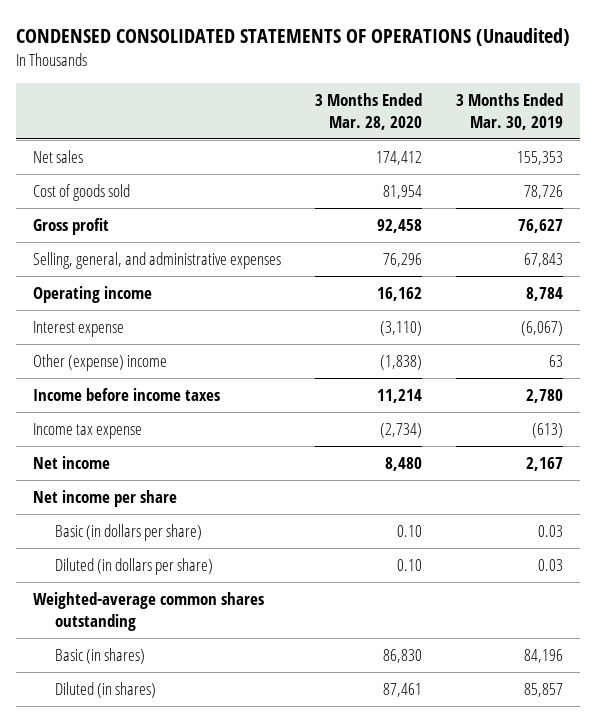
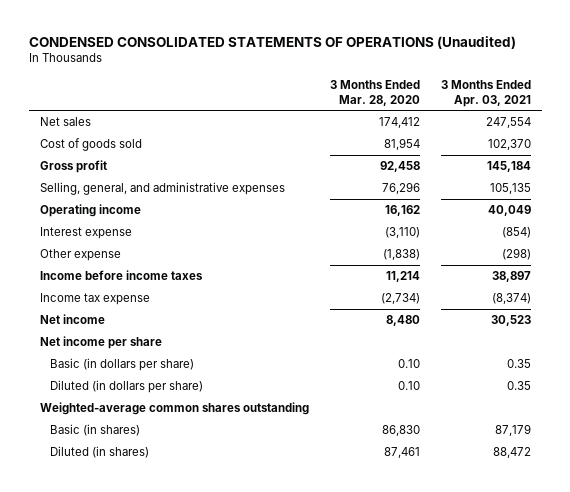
[455,93,563,130] 3 Months Ended Mar. 30, 2019 -> none
none -> [440,80,531,107] 3 Months Ended Apr. 03, 2021
[33,354,168,372] Other (expense) income -> [39,249,121,262] Other expense

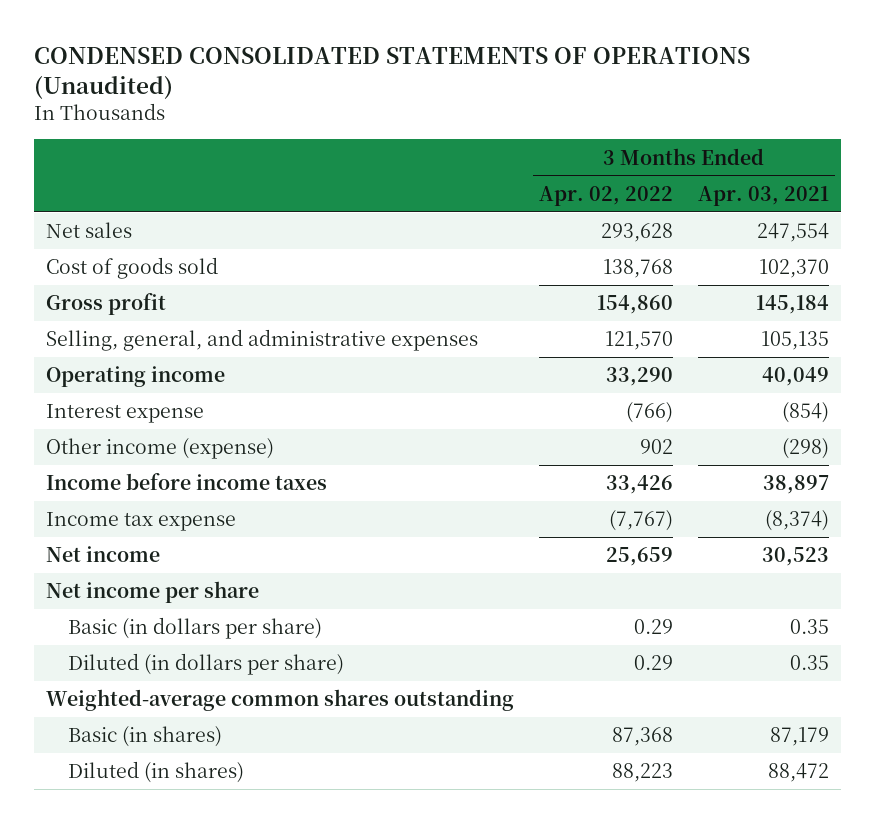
[329,80,420,106] 3 Months Ended Mar. 28, 2020 -> none
none -> [538,185,673,206] Apr. 02, 2022
[39,249,121,262] Other expense -> [46,438,275,460] Other income (expense)

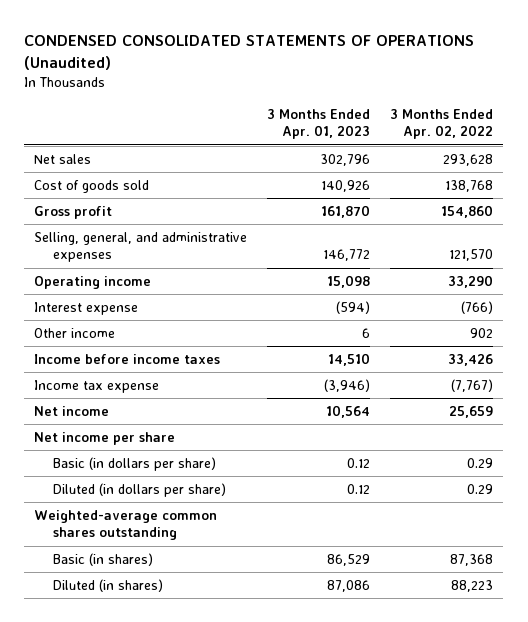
[697,185,829,206] Apr. 03, 2021 -> none
none -> [267,108,371,140] 3 Months Ended Apr. 01, 2023
[46,438,275,460] Other income (expense) -> [34,327,116,338] Other income

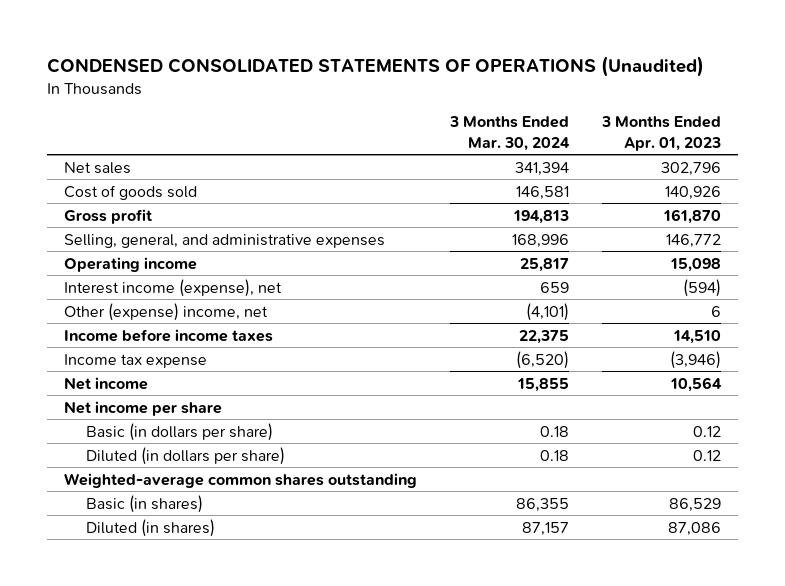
[390,108,494,140] 3 Months Ended Apr. 02, 2022 -> none
none -> [448,116,570,151] 3 Months Ended Mar. 30, 2024
[34,301,139,315] Interest expense -> [63,278,282,297] Interest income (expense), net
[34,327,116,338] Other income -> [63,302,268,321] Other (expense) income, net

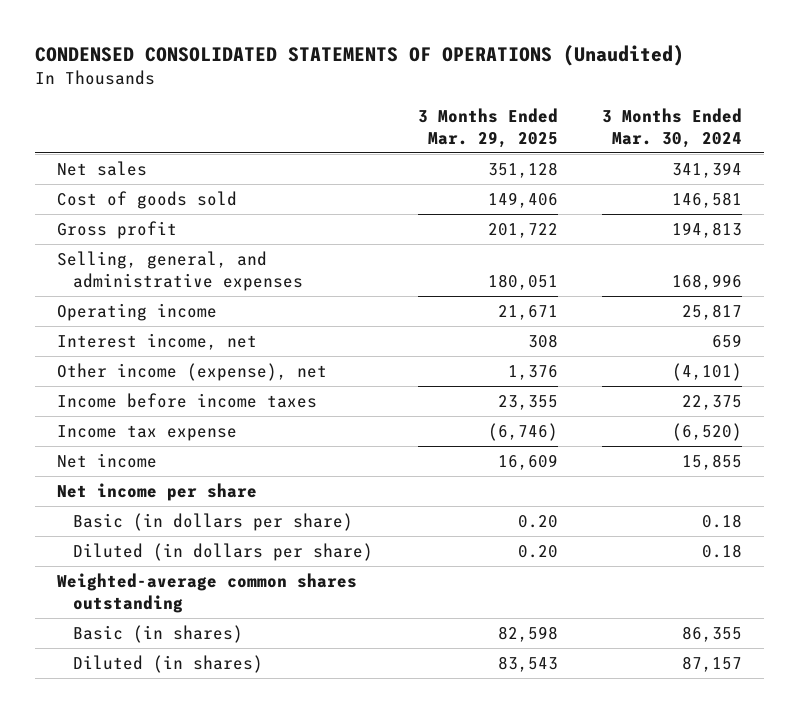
[601,116,722,151] 3 Months Ended Apr. 01, 2023 -> none
none -> [417,107,558,148] 3 Months Ended Mar. 29, 2025
[63,278,282,297] Interest income (expense), net -> [57,332,258,350] Interest income, net
[63,302,268,321] Other (expense) income, net -> [57,362,328,381] Other income (expense), net

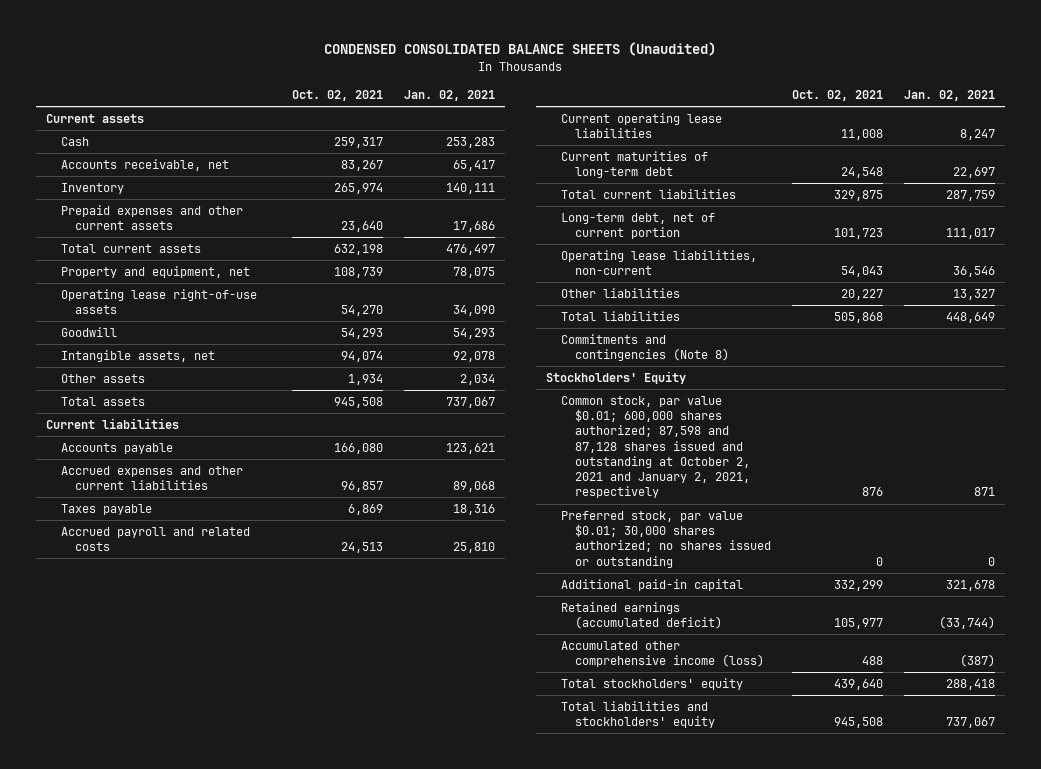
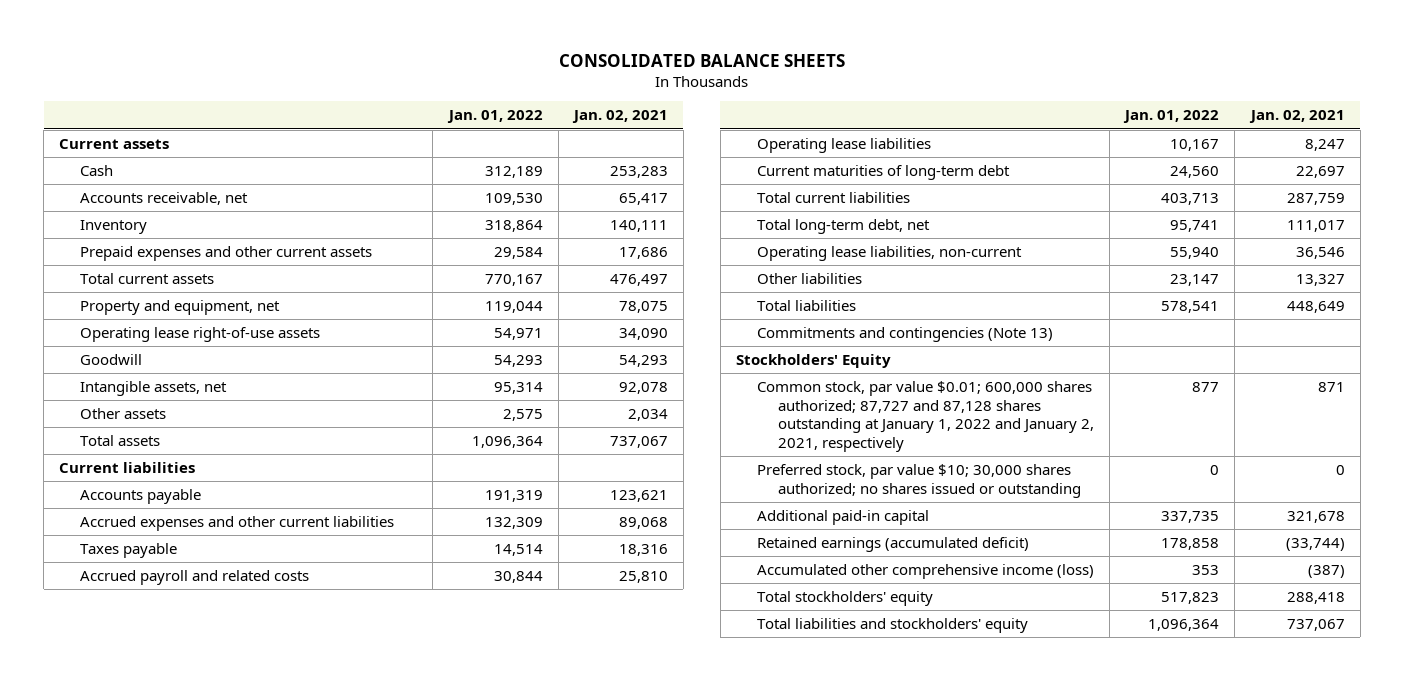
[324,42,717,57] CONDENSED CONSOLIDATED BALANCE SHEETS (Unaudited) -> [558,53,845,67] CONSOLIDATED BALANCE SHEETS
[292,89,384,101] Oct. 02, 2021 -> none
none -> [446,110,543,124] Jan. 01, 2022
[560,113,722,139] Current operating lease liabilities -> [757,138,932,154] Operating lease liabilities
[560,213,715,240] Long-term debt, net of current portion -> [757,219,931,235] Total long-term debt, net
[560,334,730,362] Commitments and contingencies (Note 8) -> [757,327,1054,343] Commitments and contingencies (Note 13)
[560,396,751,499] Common stock, par value $0.01; 600,000 shares authorized; 87,598 and 87,128 shares issued and outstanding at October 2, 2021 and January 2, 2021, respectively -> [757,381,1095,452] Common stock, par value $0.01; 600,000 shares authorized; 87,727 and 87,128 shares outstanding at January 1, 2022 and January 2, 2021, respectively
[560,511,772,568] Preferred stock, par value $0.01; 30,000 shares authorized; no shares issued or outstanding -> [757,464,1082,498] Preferred stock, par value $10; 30,000 shares authorized; no shares issued or outstanding

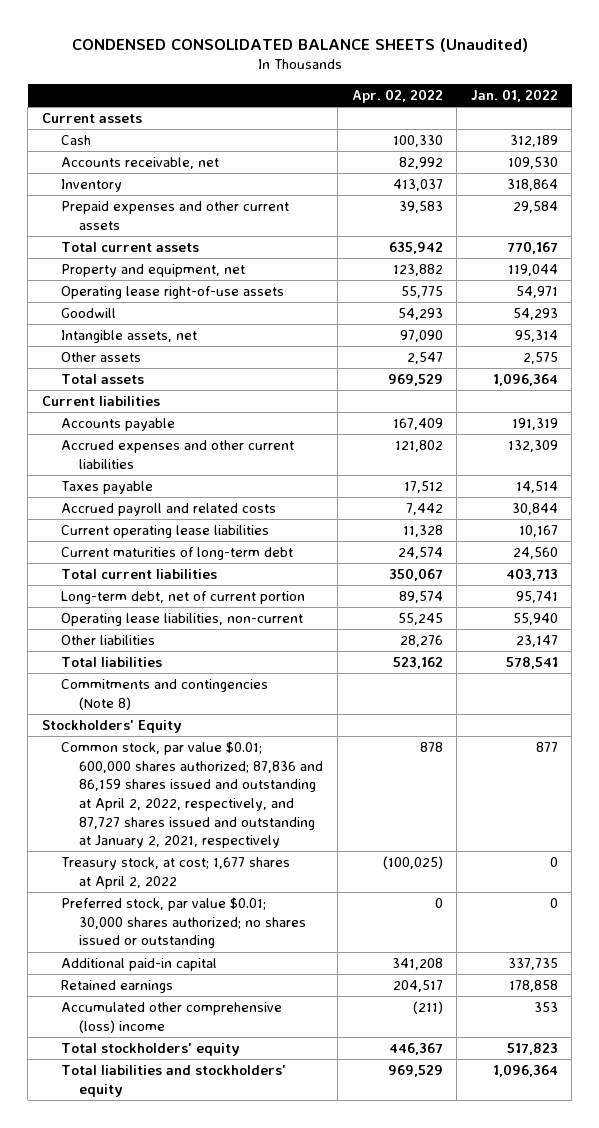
[558,53,845,67] CONSOLIDATED BALANCE SHEETS -> [71,37,528,52] CONDENSED CONSOLIDATED BALANCE SHEETS (Unaudited)
[571,110,668,124] Jan. 02, 2021 -> none
none -> [351,88,443,103] Apr. 02, 2022
[757,138,932,154] Operating lease liabilities -> [60,525,269,539] Current operating lease liabilities
[757,219,931,235] Total long-term debt, net -> [60,591,305,605] Long-term debt, net of current portion
[757,327,1054,343] Commitments and contingencies (Note 13) -> [60,679,268,710] Commitments and contingencies (Note 8)
[757,381,1095,452] Common stock, par value $0.01; 600,000 shares authorized; 87,727 and 87,128 shares outstanding at January 1, 2022 and January 2, 2021, respectively -> [60,741,324,849] Common stock, par value $0.01; 600,000 shares authorized; 87,836 and 86,159 shares issued and outstanding at April 2, 2022, respectively, and 87,727 shares issued and outstanding at January 2, 2021, respectively
none -> [60,857,290,889] Treasury stock, at cost; 1,677 shares at April 2, 2022
[757,464,1082,498] Preferred stock, par value $10; 30,000 shares authorized; no shares issued or outstanding -> [60,897,307,949] Preferred stock, par value $0.01; 30,000 shares authorized; no shares issued or outstanding
[757,537,1030,553] Retained earnings (accumulated deficit) -> [60,980,173,994] Retained earnings
[757,564,1095,580] Accumulated other comprehensive income (loss) -> [60,1002,282,1033] Accumulated other comprehensive (loss) income

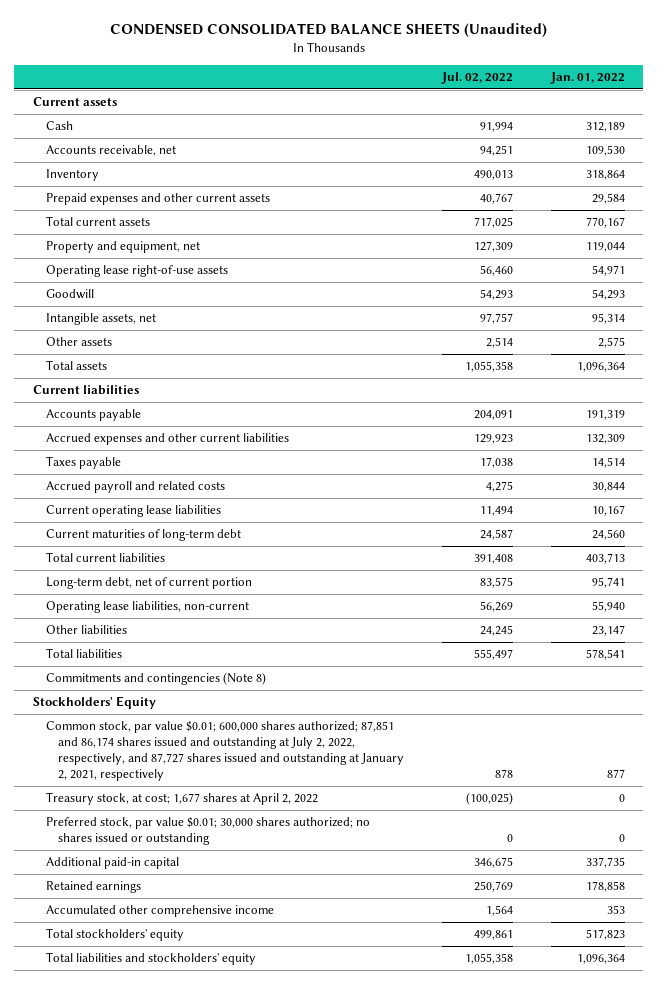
[351,88,443,103] Apr. 02, 2022 -> none
none -> [440,72,513,85] Jul. 02, 2022
[60,741,324,849] Common stock, par value $0.01; 600,000 shares authorized; 87,836 and 86,159 shares issued and outstanding at April 2, 2022, respectively, and 87,727 shares issued and outstanding at January 2, 2021, respectively -> [45,721,405,782] Common stock, par value $0.01; 600,000 shares authorized; 87,851 and 86,174 shares issued and outstanding at July 2, 2022, respectively, and 87,727 shares issued and outstanding at January 2, 2021, respectively
[60,1002,282,1033] Accumulated other comprehensive (loss) income -> [45,905,274,918] Accumulated other comprehensive income

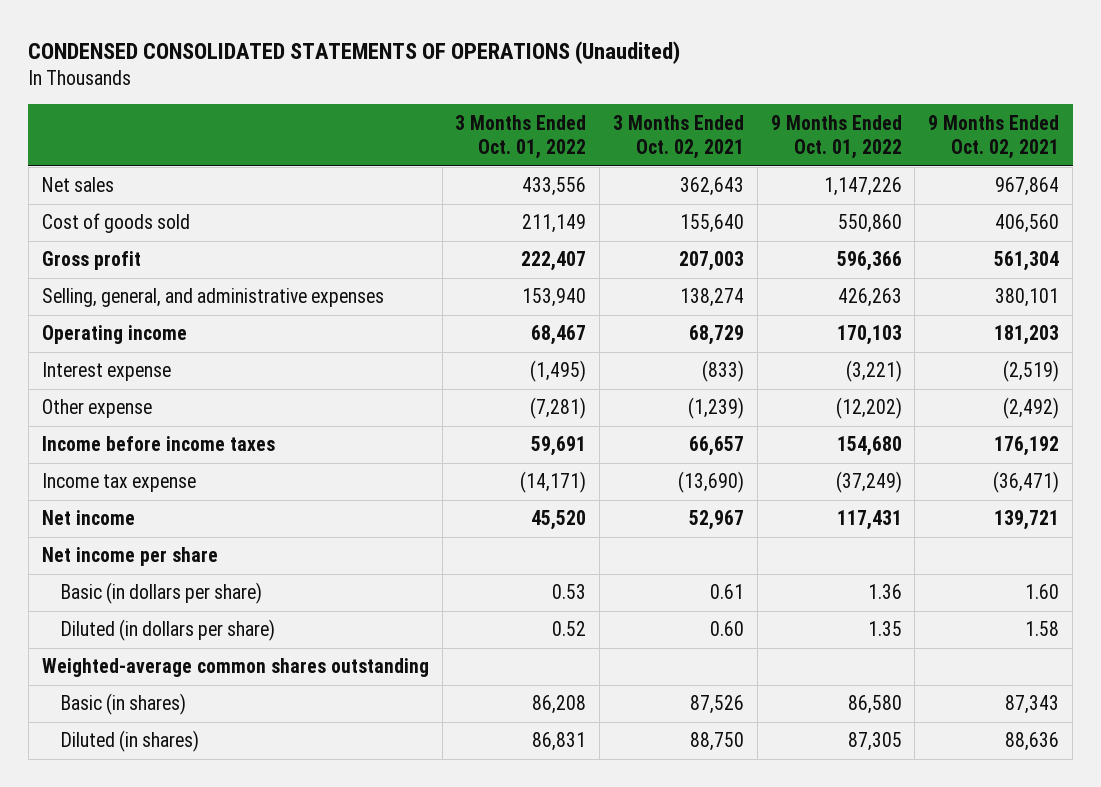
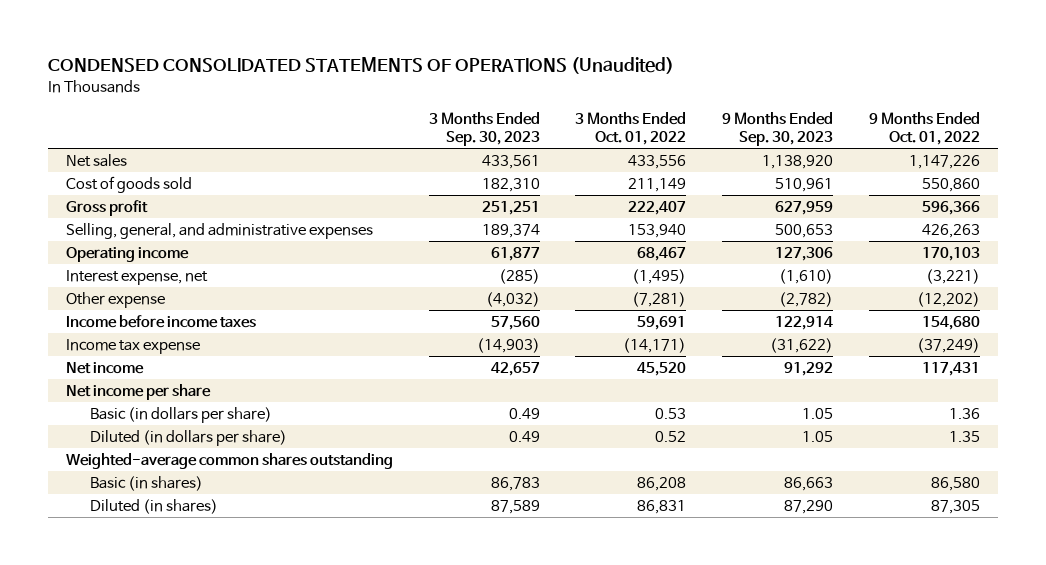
[613,114,745,160] 3 Months Ended Oct. 02, 2021 -> none
[928,114,1060,160] 9 Months Ended Oct. 02, 2021 -> none
none -> [428,112,540,147] 3 Months Ended Sep. 30, 2023
none -> [722,112,834,147] 9 Months Ended Sep. 30, 2023
[41,362,171,382] Interest expense -> [65,270,208,286] Interest expense, net

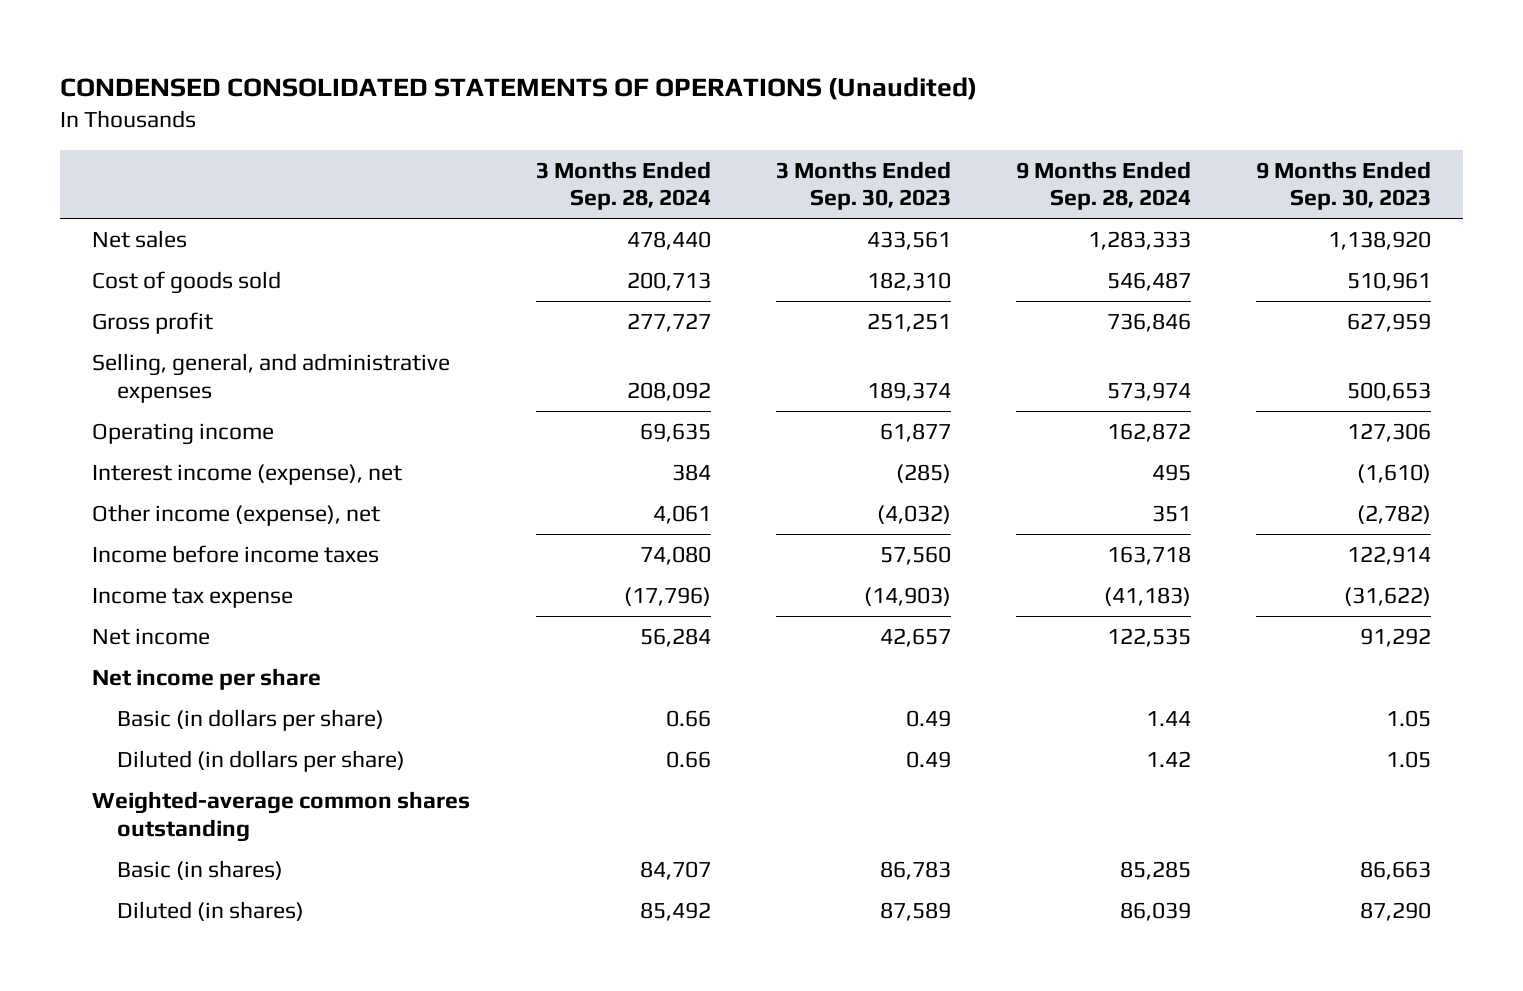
[575,112,687,146] 3 Months Ended Oct. 01, 2022 -> none
[869,112,981,146] 9 Months Ended Oct. 01, 2022 -> none
none -> [535,160,711,211] 3 Months Ended Sep. 28, 2024
none -> [1015,160,1191,211] 9 Months Ended Sep. 28, 2024
[65,270,208,286] Interest expense, net -> [92,464,403,486] Interest income (expense), net
[65,292,165,309] Other expense -> [92,504,381,527] Other income (expense), net

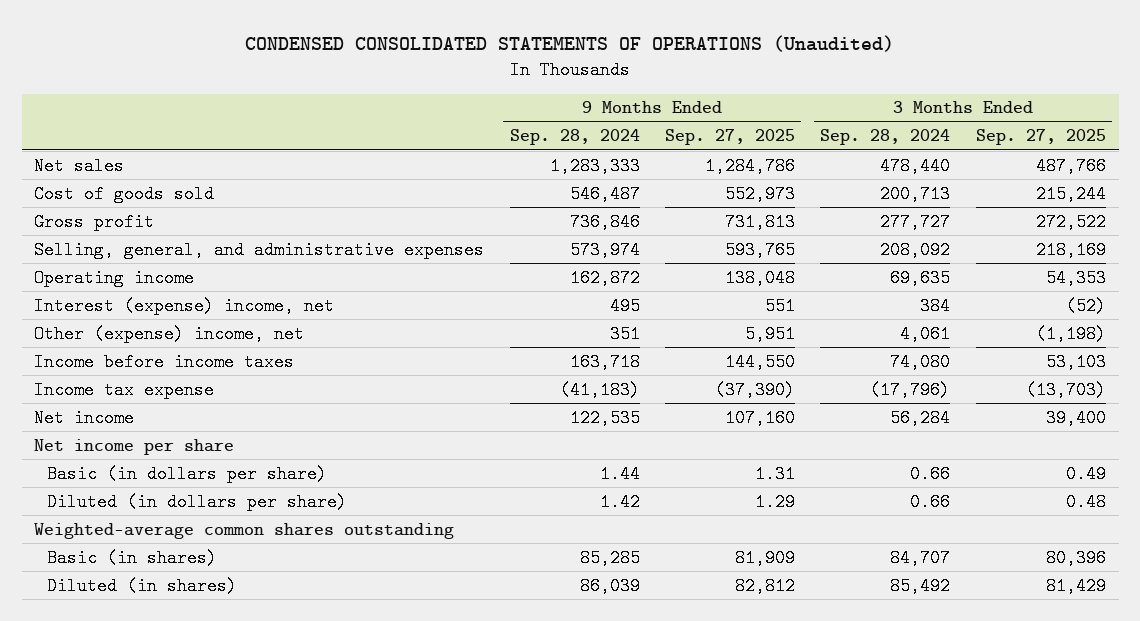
[775,160,951,211] 3 Months Ended Sep. 30, 2023 -> none
[1255,160,1431,211] 9 Months Ended Sep. 30, 2023 -> none
none -> [665,129,796,146] Sep. 27, 2025
none -> [975,129,1106,146] Sep. 27, 2025
[92,464,403,486] Interest income (expense), net -> [34,296,335,315] Interest (expense) income, net
[92,504,381,527] Other income (expense), net -> [34,324,305,343] Other (expense) income, net

